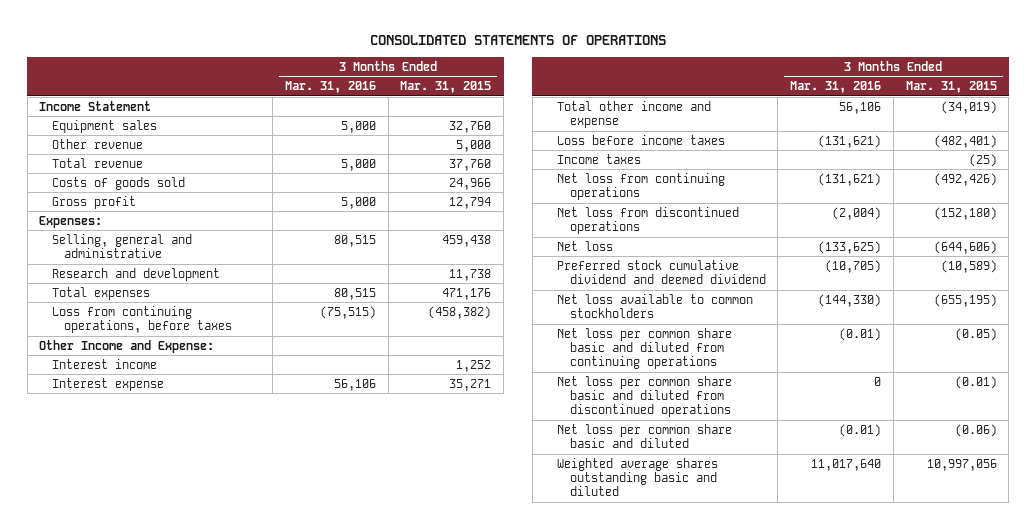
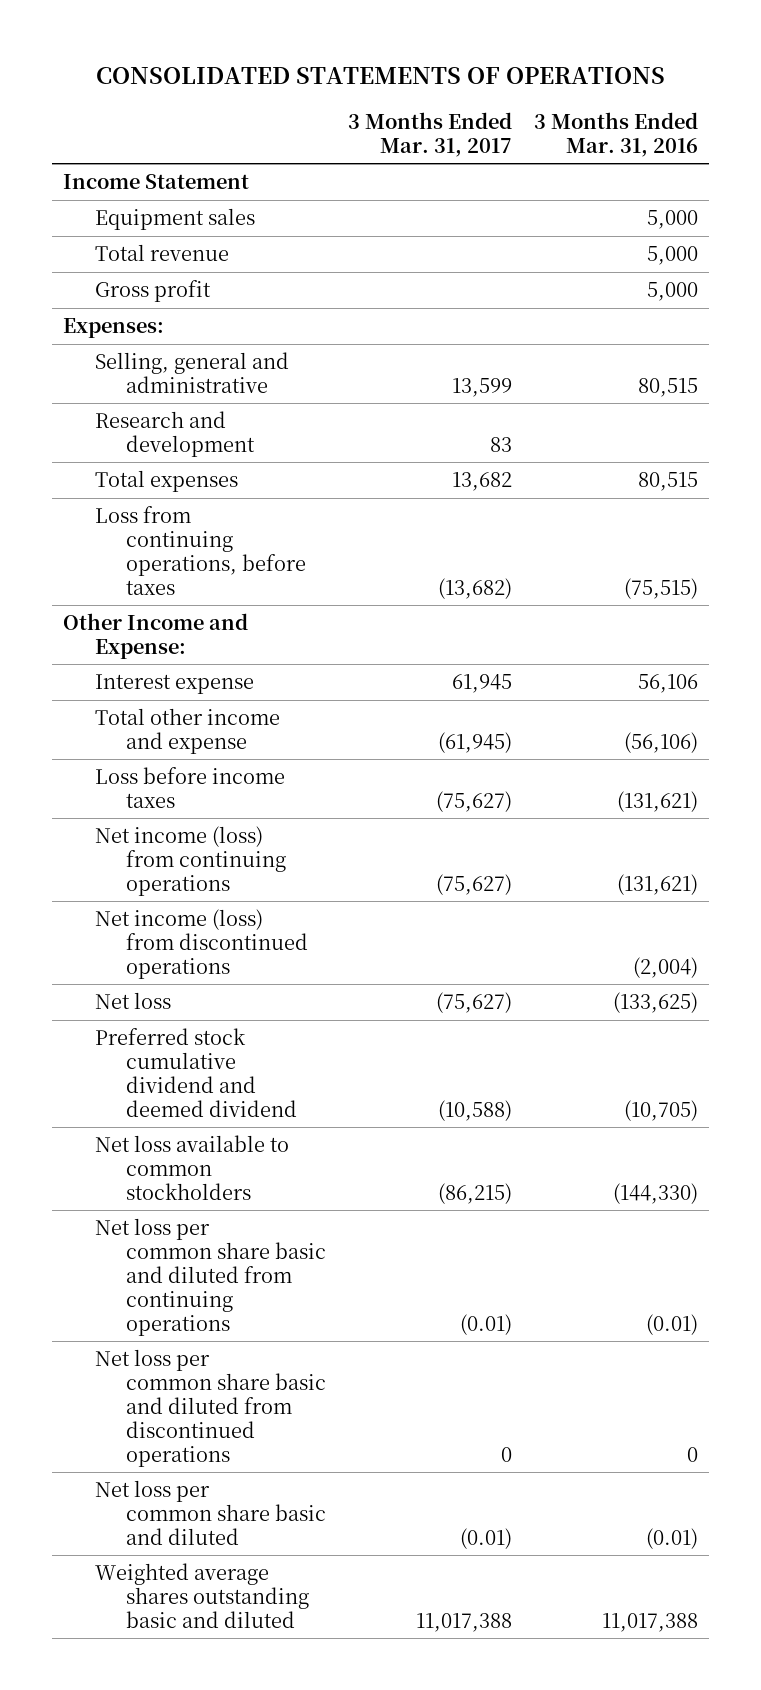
[400,81,492,94] Mar. 31, 2015 -> none
none -> [348,111,513,157] 3 Months Ended Mar. 31, 2017
[51,138,143,149] Other revenue -> none
[51,176,185,190] Costs of goods sold -> none
[51,358,157,369] Interest income -> none
[839,101,882,114] 56,106 -> [623,731,698,753] (56,106)
[557,153,642,164] Income taxes -> none
[557,172,726,201] Net loss from continuing operations -> [94,826,287,896] Net income (loss) from continuing operations
[557,206,740,235] Net loss from discontinued operations -> [94,909,309,979] Net income (loss) from discontinued operations
[811,458,882,471] 11,017,640 -> [601,1612,698,1632] 11,017,388

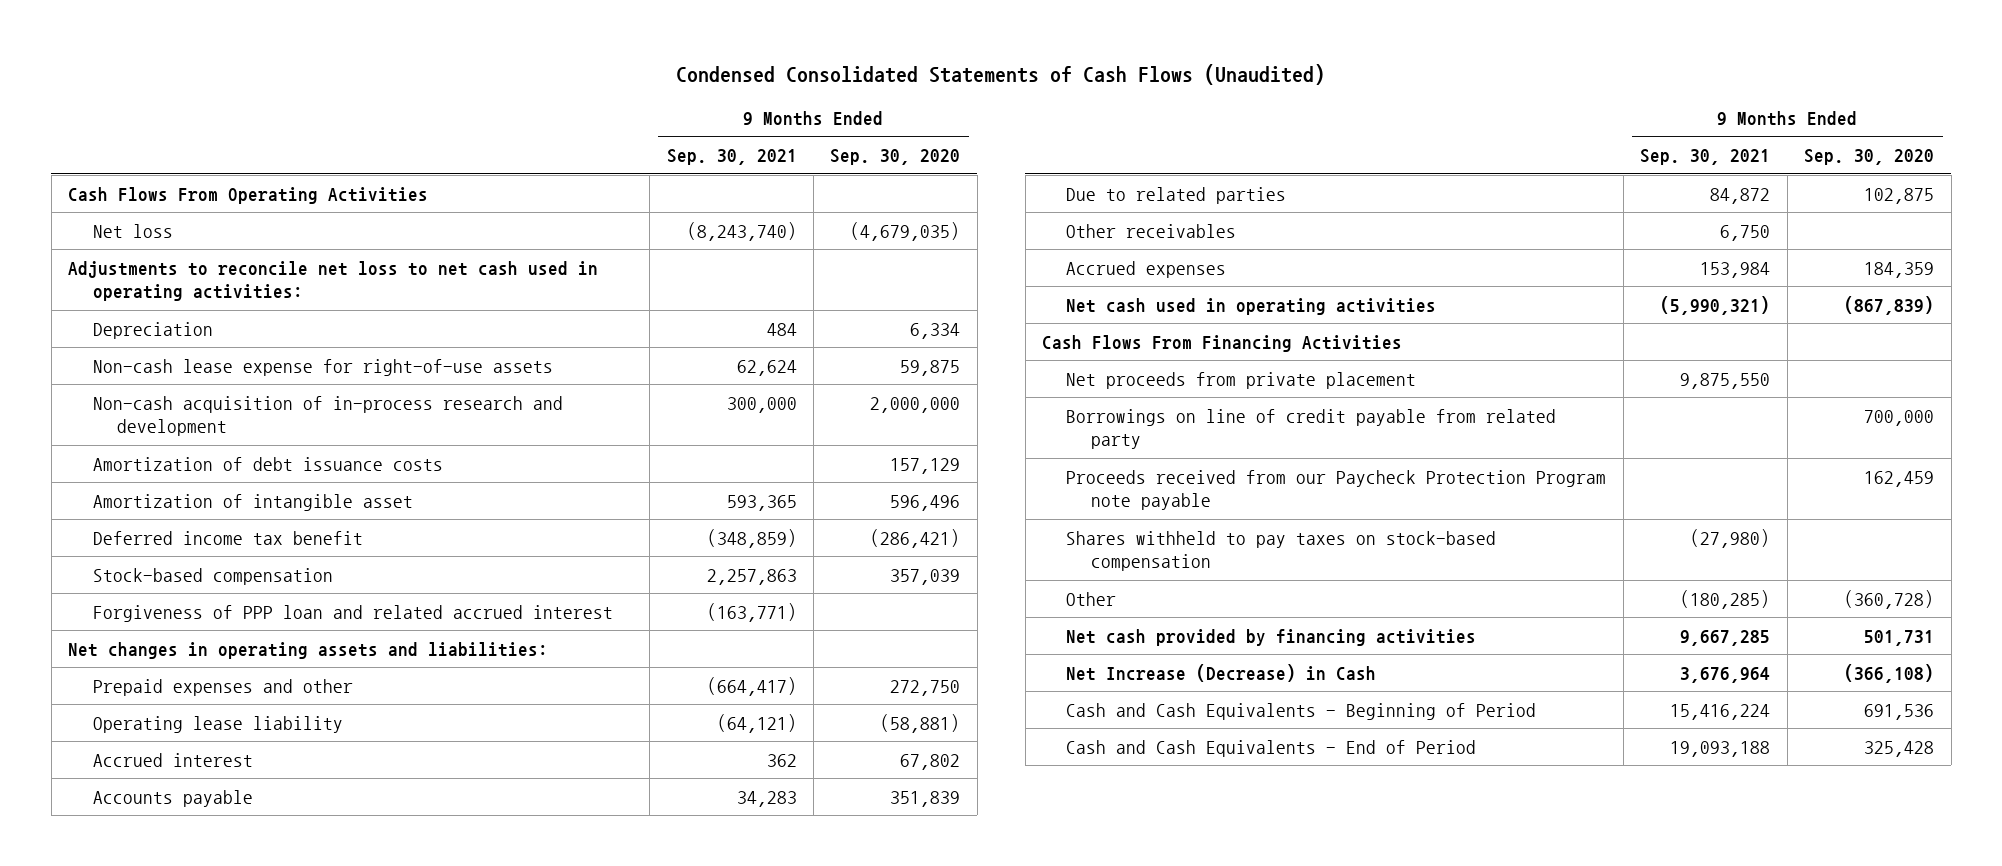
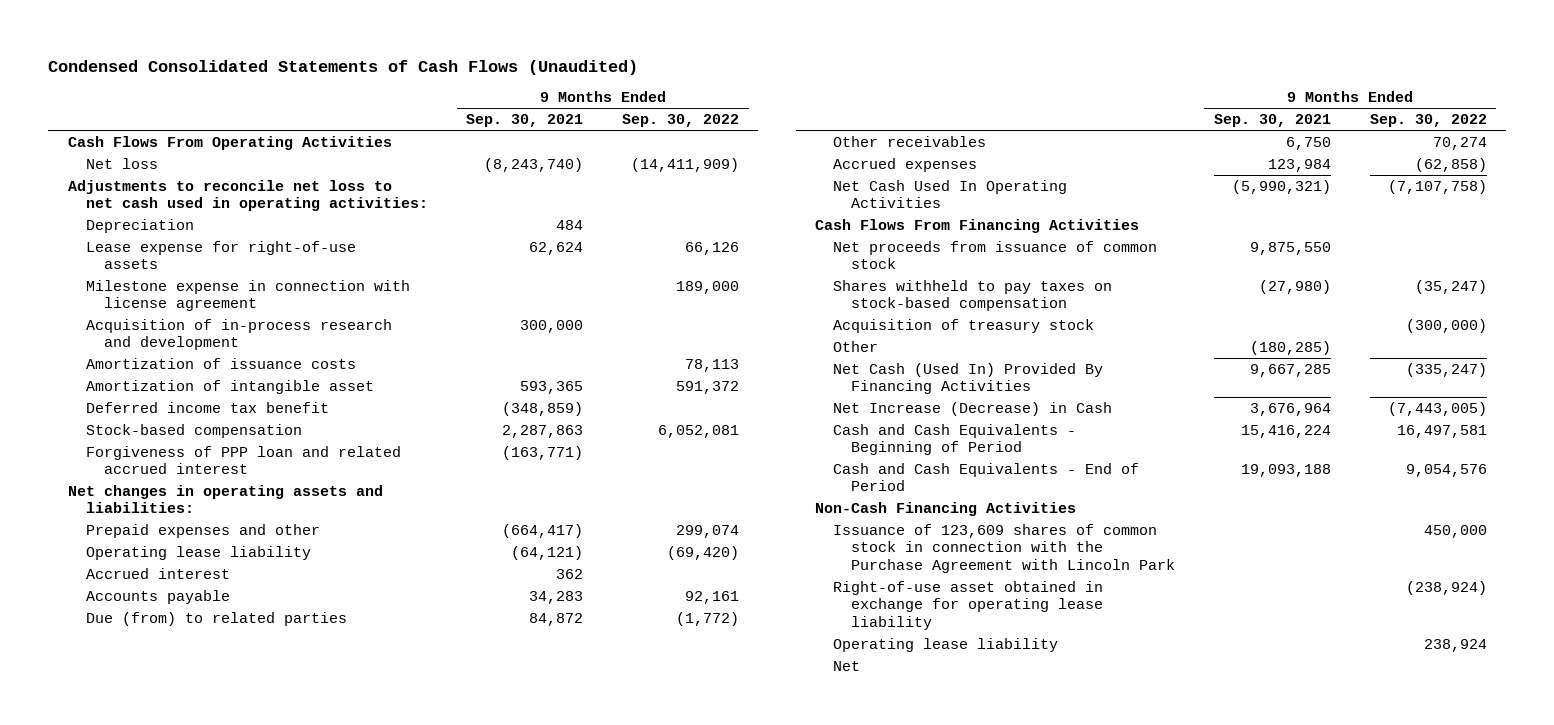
[830,149,961,166] Sep. 30, 2020 -> none
none -> [622,114,740,128] Sep. 30, 2022
[92,358,553,376] Non-cash lease expense for right-of-use assets -> [85,240,356,270] Lease expense for right-of-use assets
none -> [85,279,410,312] Milestone expense in connection with license agreement
[92,395,563,437] Non-cash acquisition of in-process research and development -> [85,318,392,351] Acquisition of in-process research and development
[92,456,443,471] Amortization of debt issuance costs -> [85,357,356,369] Amortization of issuance costs
[706,568,797,585] 2,257,863 -> [502,424,584,438] 2,287,863
[1066,186,1287,204] Due to related parties -> [85,611,347,626] Due (from) to related parties
[1700,261,1771,278] 153,984 -> [1267,158,1331,172] 123,984
[1066,297,1437,315] Net cash used in operating activities -> [833,179,1068,209] Net Cash Used In Operating Activities
[1066,408,1557,450] Borrowings on line of credit payable from related party -> none
[1066,469,1607,511] Proceeds received from our Paycheck Protection Program note payable -> none
[1066,371,1417,389] Net proceeds from private placement -> [833,240,1158,270] Net proceeds from issuance of common stock
none -> [833,318,1095,333] Acquisition of treasury stock
[1066,628,1477,646] Net cash provided by financing activities -> [833,362,1104,395] Net Cash (Used In) Provided By Financing Activities
none -> [815,501,1077,516] Non-Cash Financing Activities
none -> [833,523,1176,573] Issuance of 123,609 shares of common stock in connection with the Purchase Agreement with Lincoln Park
none -> [833,580,1104,630] Right-of-use asset obtained in exchange for operating lease liability
none -> [833,637,1059,652] Operating lease liability
none -> [833,660,861,671] Net

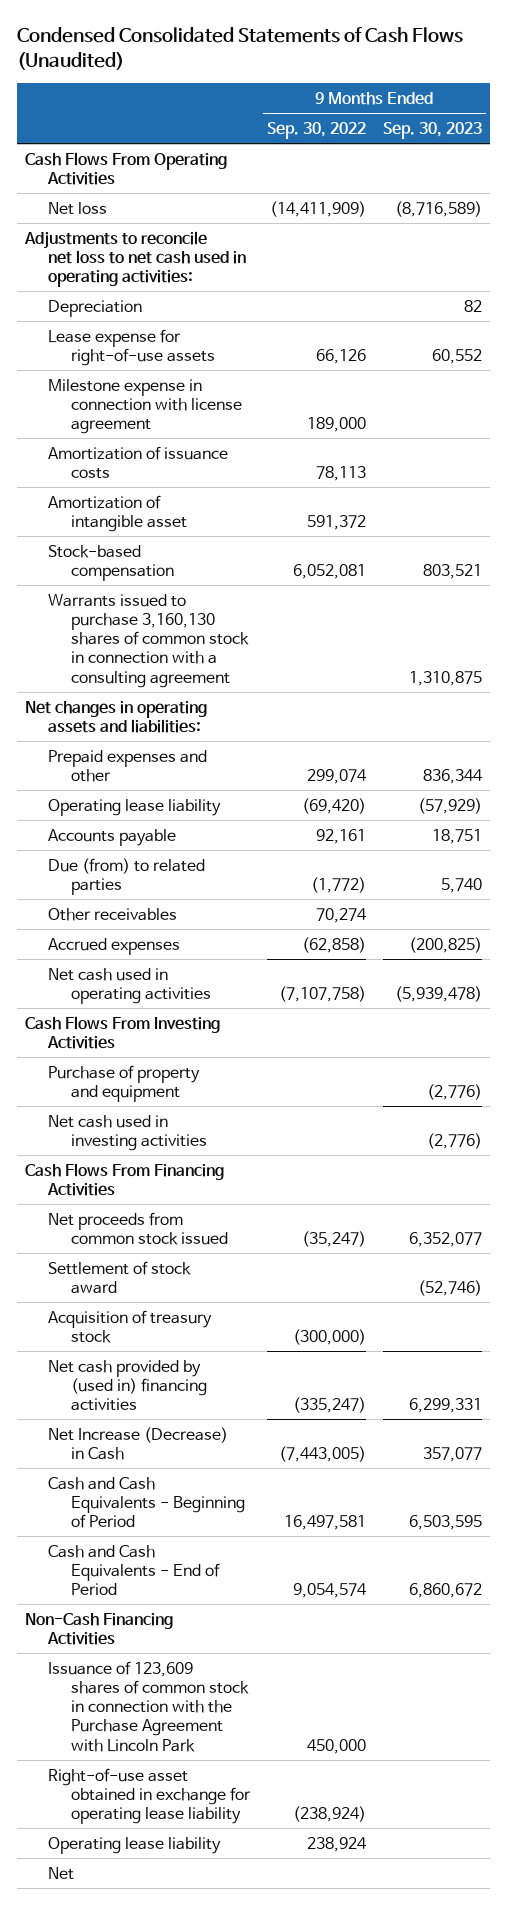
[466,114,584,128] Sep. 30, 2021 -> none
none -> [382,121,482,139] Sep. 30, 2023
[85,318,392,351] Acquisition of in-process research and development -> none
[85,401,329,413] Deferred income tax benefit -> none
[85,445,401,475] Forgiveness of PPP loan and related accrued interest -> none
none -> [48,593,250,688] Warrants issued to purchase 3,160,130 shares of common stock in connection with a consulting agreement
[85,567,230,579] Accrued interest -> none
[833,179,1068,209] Net Cash Used In Operating Activities -> [48,967,212,1004] Net cash used in operating activities
none -> [25,1015,221,1049] Cash Flows From Investing Activities
none -> [48,1064,201,1102] Purchase of property and equipment
none -> [48,1114,208,1151] Net cash used in investing activities
[833,240,1158,270] Net proceeds from issuance of common stock -> none
[833,279,1113,312] Shares withheld to pay taxes on stock-based compensation -> [48,1211,229,1245] Net proceeds from common stock issued
none -> [48,1260,192,1294] Settlement of stock award
[833,340,879,352] Other -> none
[833,362,1104,395] Net Cash (Used In) Provided By Financing Activities -> [48,1359,208,1412] Net cash provided by (used in) financing activities
[1405,463,1487,477] 9,054,576 -> [293,1583,368,1599] 9,054,574

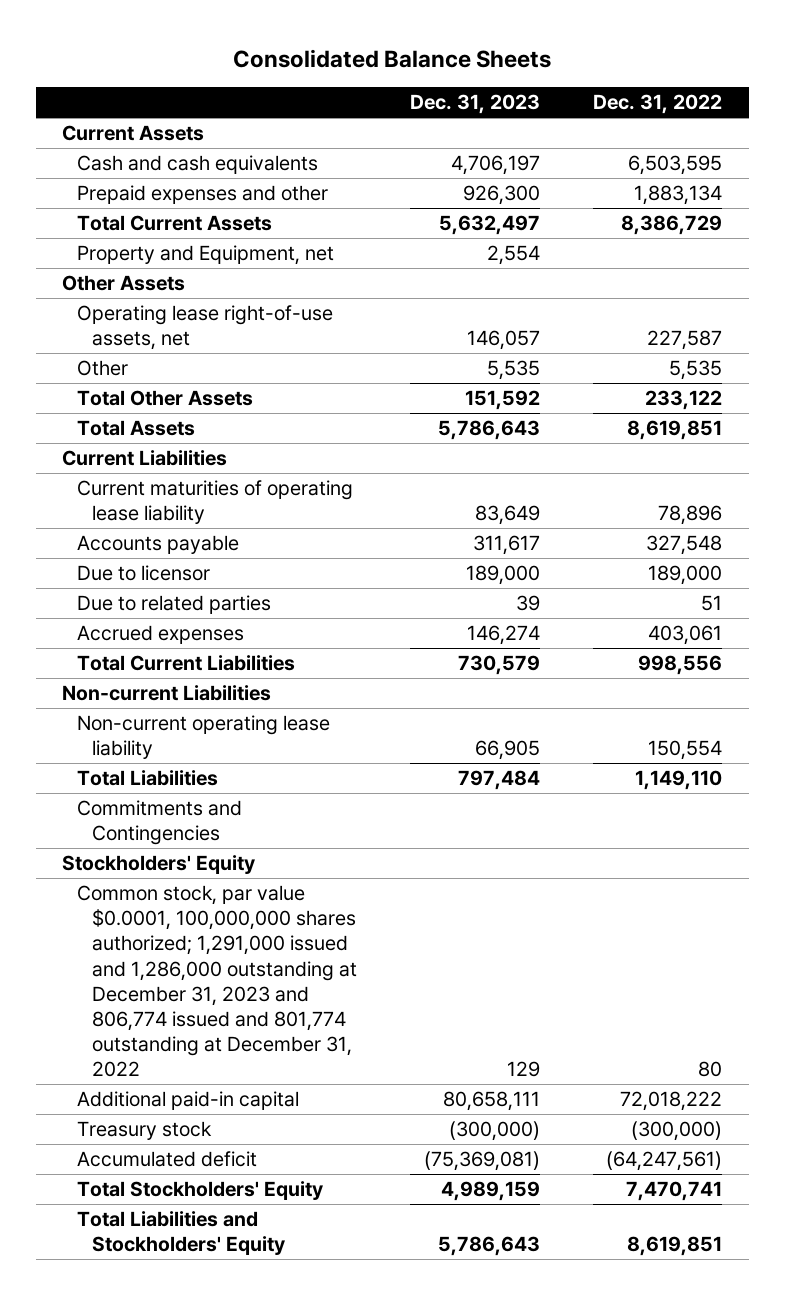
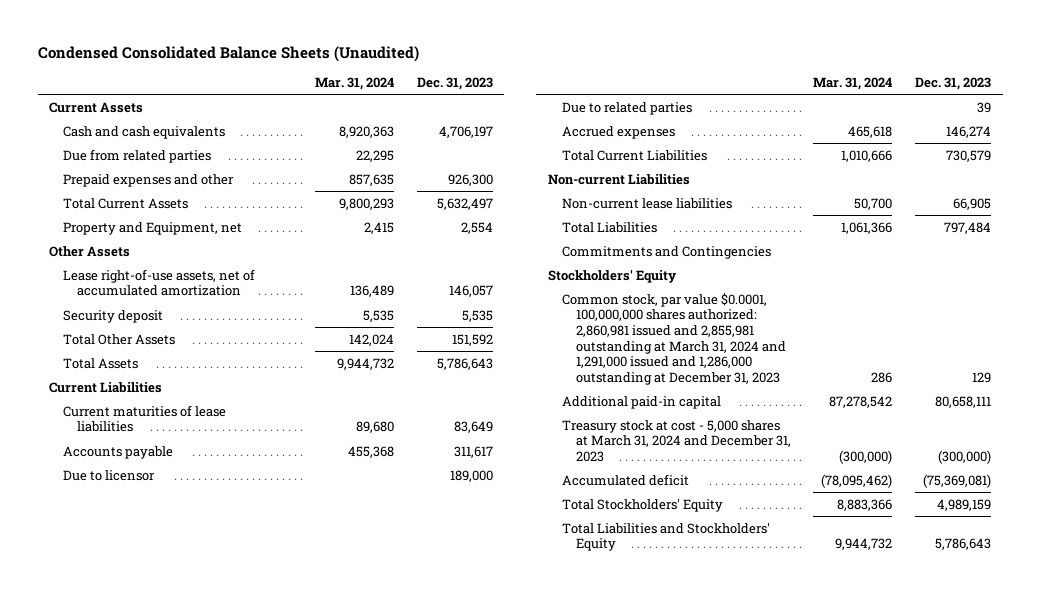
[233,48,552,68] Consolidated Balance Sheets -> [37,45,419,62] Condensed Consolidated Balance Sheets (Unaudited)
[593,94,723,115] Dec. 31, 2022 -> none
none -> [314,77,394,91] Mar. 31, 2024
none -> [62,148,211,163] Due from related parties
[77,305,334,351] Operating lease right-of-use assets, net -> [62,268,255,297] Lease right-of-use assets, net of accumulated amortization
[77,360,129,377] Other -> [62,309,163,323] Security deposit
[77,480,354,525] Current maturities of operating lease liability -> [62,404,226,433] Current maturities of lease liabilities
[77,715,331,760] Non-current operating lease liability -> [561,197,732,209] Non-current lease liabilities
[77,885,357,1078] Common stock, par value $0.0001, 100,000,000 shares authorized; 1,291,000 issued and 1,286,000 outstanding at December 31, 2023 and 806,774 issued and 801,774 outstanding at December 31, 2022 -> [561,292,786,385] Common stock, par value $0.0001, 100,000,000 shares authorized: 2,860,981 issued and 2,855,981 outstanding at March 31, 2024 and 1,291,000 issued and 1,286,000 outstanding at December 31, 2023
[77,1121,213,1141] Treasury stock -> [561,419,791,462] Treasury stock at cost - 5,000 shares at March 31, 2024 and December 31, 2023

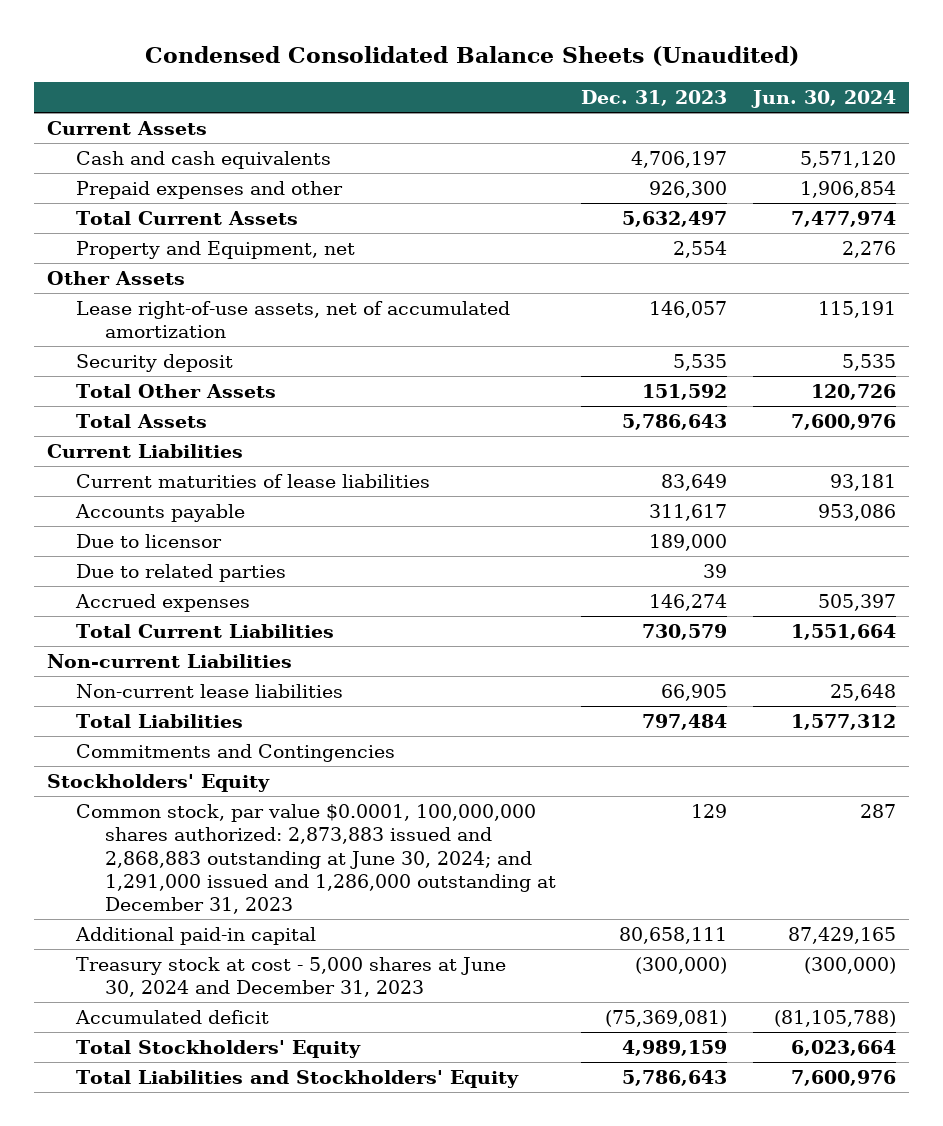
[314,77,394,91] Mar. 31, 2024 -> none
none -> [751,90,897,109] Jun. 30, 2024
[62,148,211,163] Due from related parties -> none
[561,292,786,385] Common stock, par value $0.0001, 100,000,000 shares authorized: 2,860,981 issued and 2,855,981 outstanding at March 31, 2024 and 1,291,000 issued and 1,286,000 outstanding at December 31, 2023 -> [75,803,556,915] Common stock, par value $0.0001, 100,000,000 shares authorized: 2,873,883 issued and 2,868,883 outstanding at June 30, 2024; and 1,291,000 issued and 1,286,000 outstanding at December 31, 2023
[561,419,791,462] Treasury stock at cost - 5,000 shares at March 31, 2024 and December 31, 2023 -> [75,956,506,998] Treasury stock at cost - 5,000 shares at June 30, 2024 and December 31, 2023

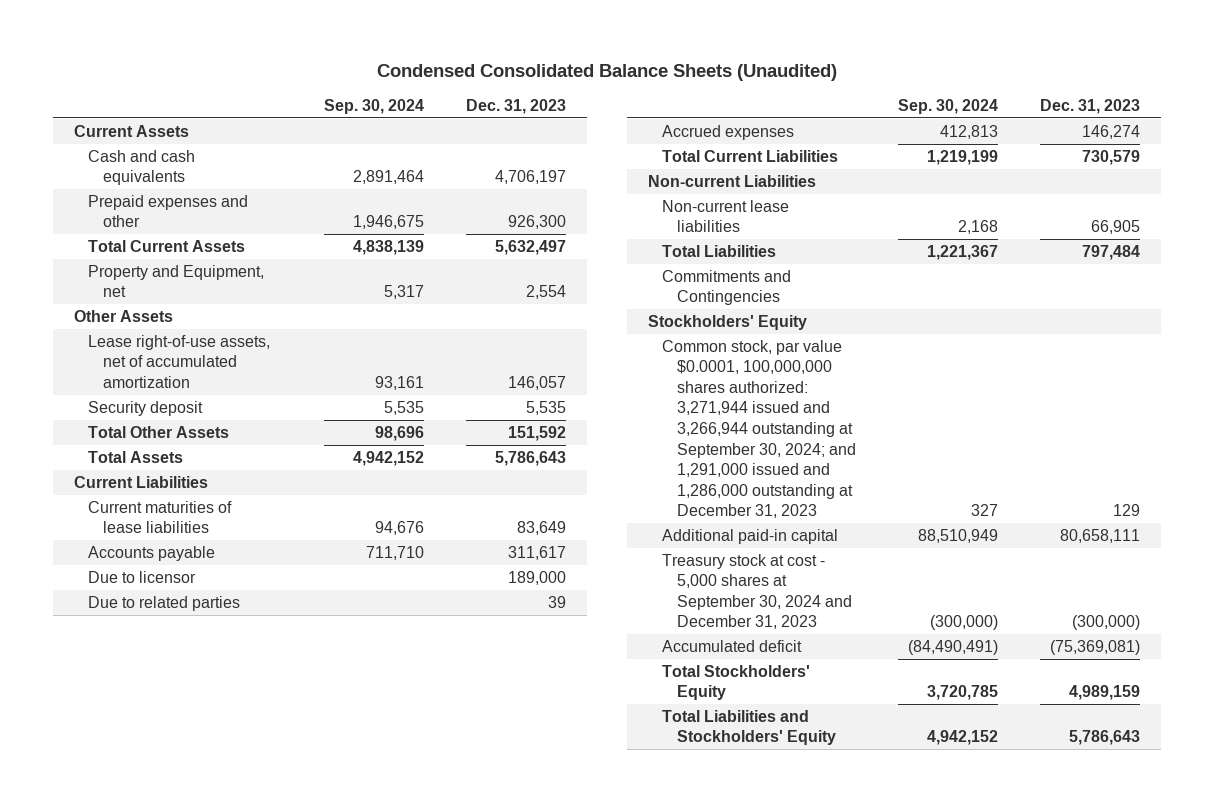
[751,90,897,109] Jun. 30, 2024 -> none
none -> [323,98,424,114] Sep. 30, 2024
[75,803,556,915] Common stock, par value $0.0001, 100,000,000 shares authorized: 2,873,883 issued and 2,868,883 outstanding at June 30, 2024; and 1,291,000 issued and 1,286,000 outstanding at December 31, 2023 -> [662,339,856,519] Common stock, par value $0.0001, 100,000,000 shares authorized: 3,271,944 issued and 3,266,944 outstanding at September 30, 2024; and 1,291,000 issued and 1,286,000 outstanding at December 31, 2023
[75,956,506,998] Treasury stock at cost - 5,000 shares at June 30, 2024 and December 31, 2023 -> [662,553,852,630] Treasury stock at cost - 5,000 shares at September 30, 2024 and December 31, 2023

